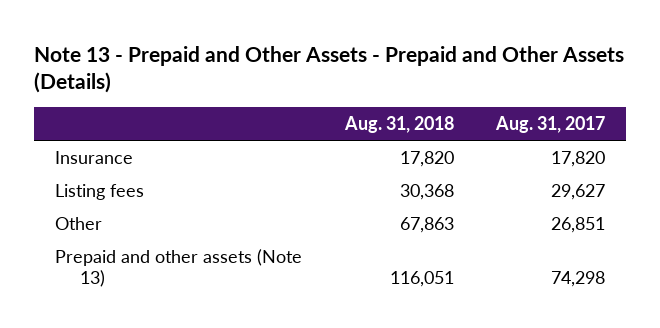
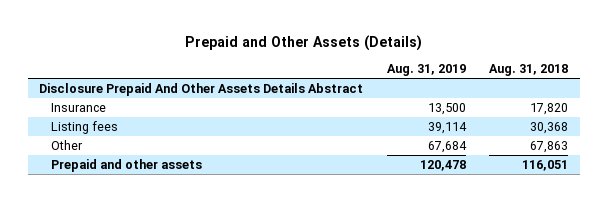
[34,45,625,94] Note 13 - Prepaid and Other Assets - Prepaid and Other Assets (Details) -> [184,34,422,51] Prepaid and Other Assets (Details)
[494,115,605,133] Aug. 31, 2017 -> none
none -> [386,63,466,76] Aug. 31, 2019
none -> [39,83,364,97] Disclosure Prepaid And Other Assets Details Abstract
[55,248,303,287] Prepaid and other assets (Note 13) -> [50,159,202,173] Prepaid and other assets

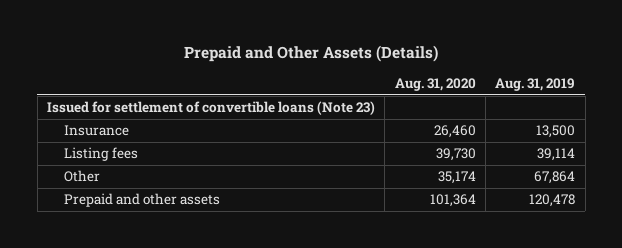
[489,63,569,76] Aug. 31, 2018 -> none
none -> [394,77,476,91] Aug. 31, 2020
[39,83,364,97] Disclosure Prepaid And Other Assets Details Abstract -> [47,101,376,116] Issued for settlement of convertible loans (Note 23)
[427,141,467,154] 67,684 -> [534,171,576,185] 67,864

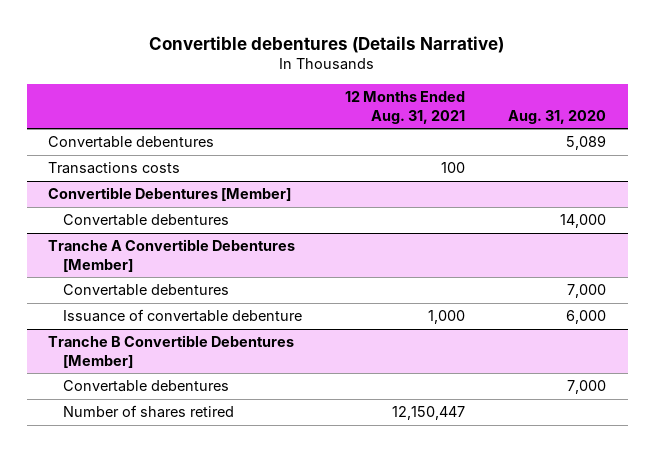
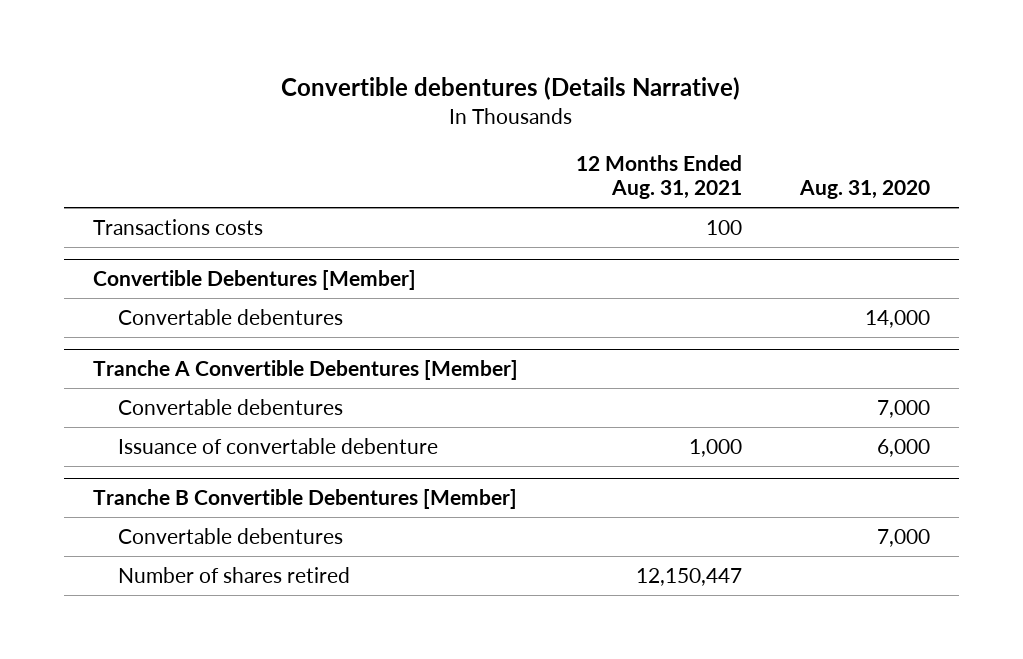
[48,136,215,149] Convertable debentures -> none

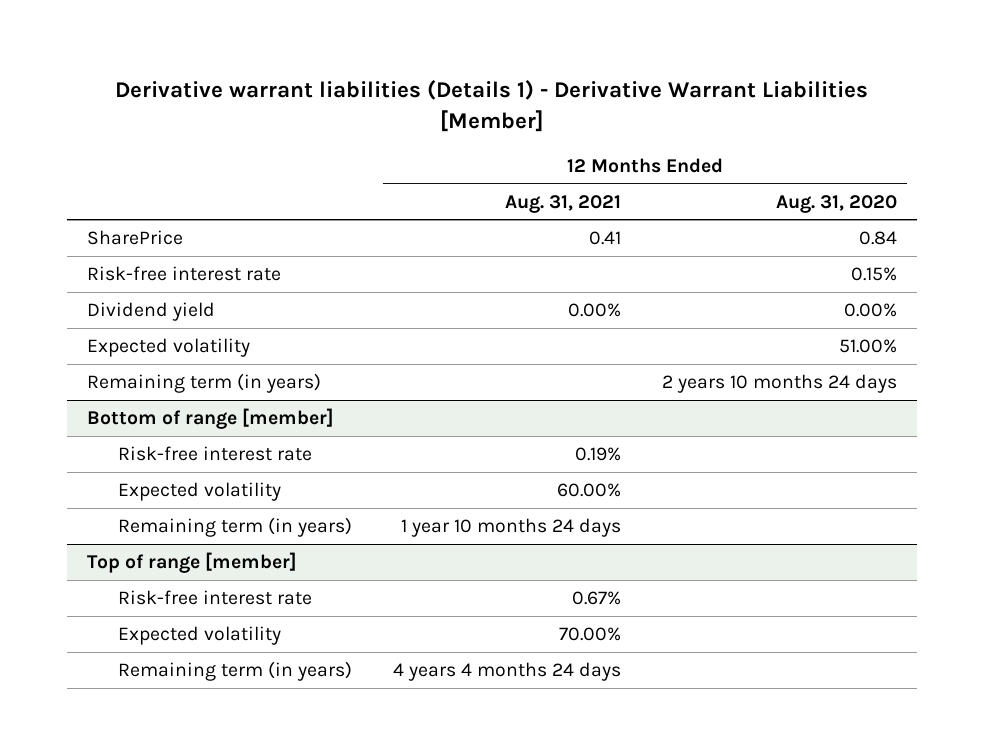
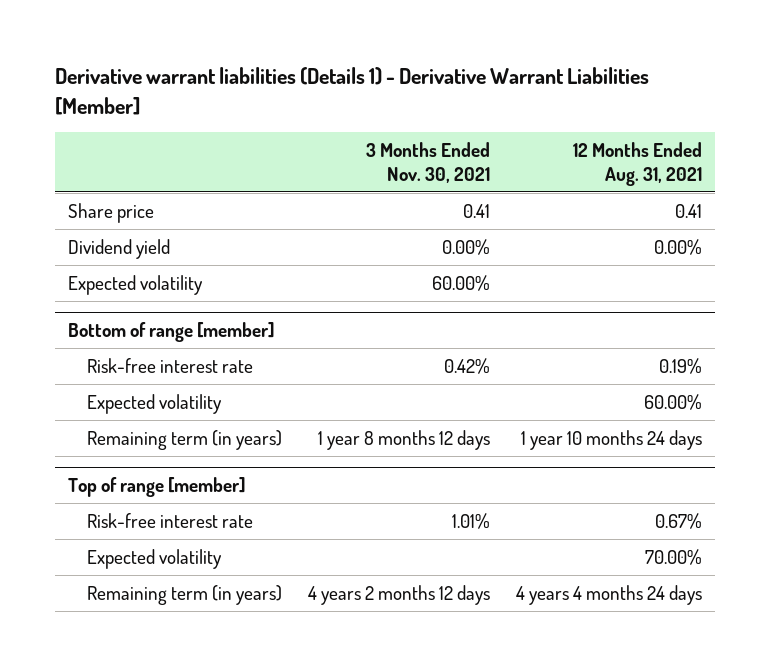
[775,194,897,213] Aug. 31, 2020 -> none
none -> [365,142,490,183] 3 Months Ended Nov. 30, 2021
[87,266,282,282] Risk-free interest rate -> none
[87,230,184,246] SharePrice -> [68,202,155,223] Share price
[87,373,322,394] Remaining term (in years) -> none

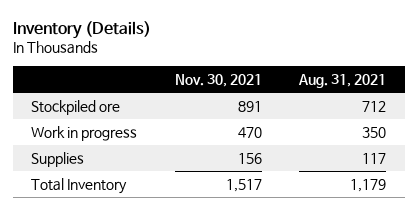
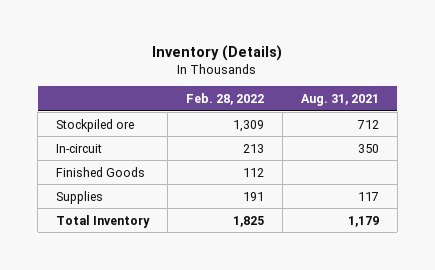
[174,74,262,88] Nov. 30, 2021 -> none
none -> [185,92,264,105] Feb. 28, 2022
[31,125,138,141] Work in progress -> none
none -> [55,143,102,153] In-circuit
none -> [55,166,145,177] Finished Goods

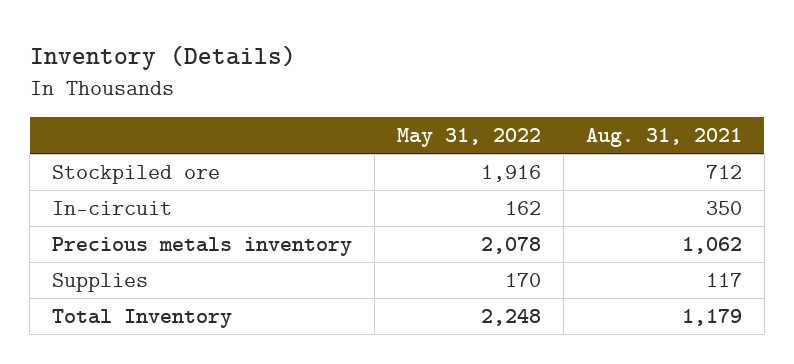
[185,92,264,105] Feb. 28, 2022 -> none
none -> [397,127,542,147] May 31, 2022
[55,166,145,177] Finished Goods -> none
none -> [52,236,353,256] Precious metals inventory

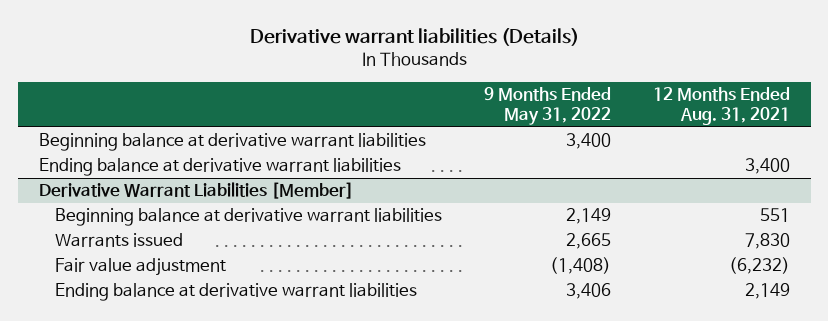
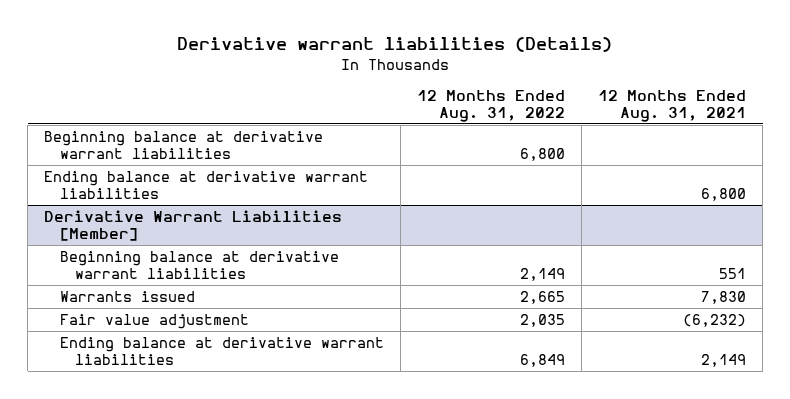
[483,86,611,126] 9 Months Ended May 31, 2022 -> none
none -> [416,89,565,122] 12 Months Ended Aug. 31, 2022
[744,158,790,175] 3,400 -> [701,187,747,201] 6,800

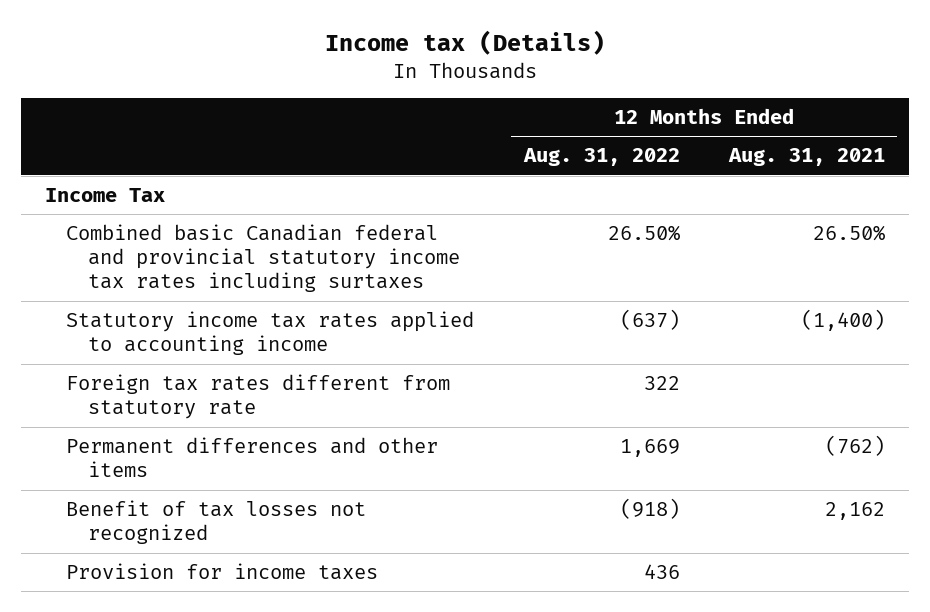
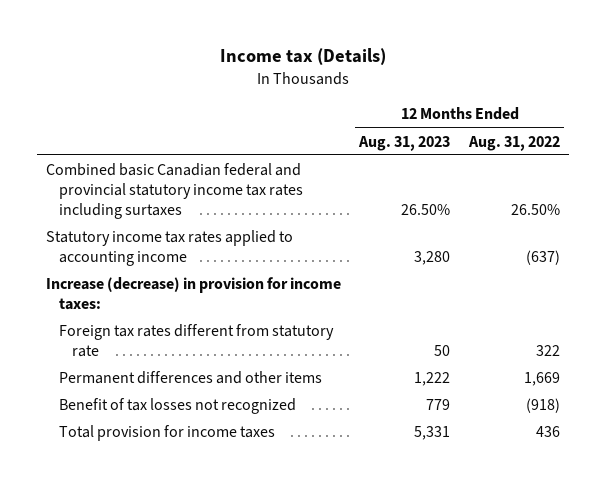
[727,148,885,167] Aug. 31, 2021 -> none
none -> [358,135,451,151] Aug. 31, 2023
[45,188,166,203] Income Tax -> none
none -> [46,277,342,311] Increase (decrease) in provision for income taxes:
[66,563,379,581] Provision for income taxes -> [59,425,276,442] Total provision for income taxes

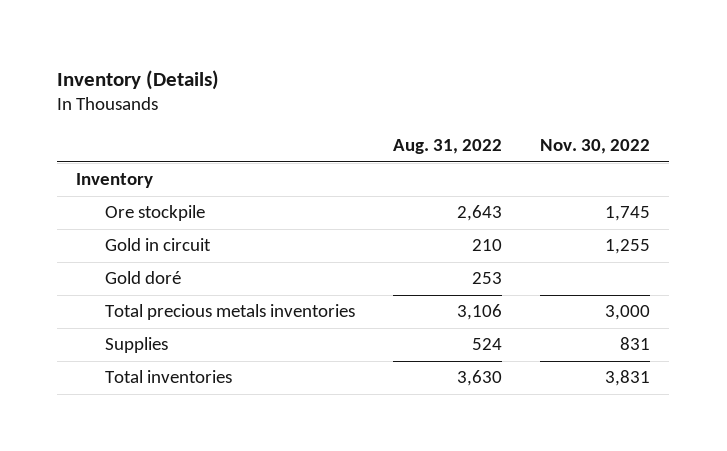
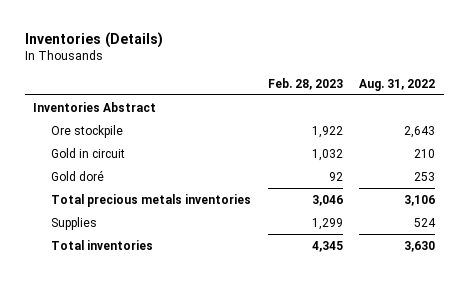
[57,69,220,90] Inventory (Details) -> [24,31,163,48] Inventories (Details)
[540,139,651,155] Nov. 30, 2022 -> none
none -> [267,77,343,90] Feb. 28, 2023
[76,173,154,189] Inventory -> [33,101,157,112] Inventories Abstract

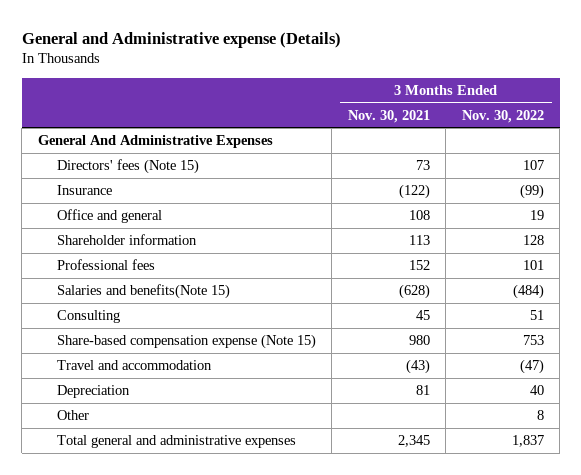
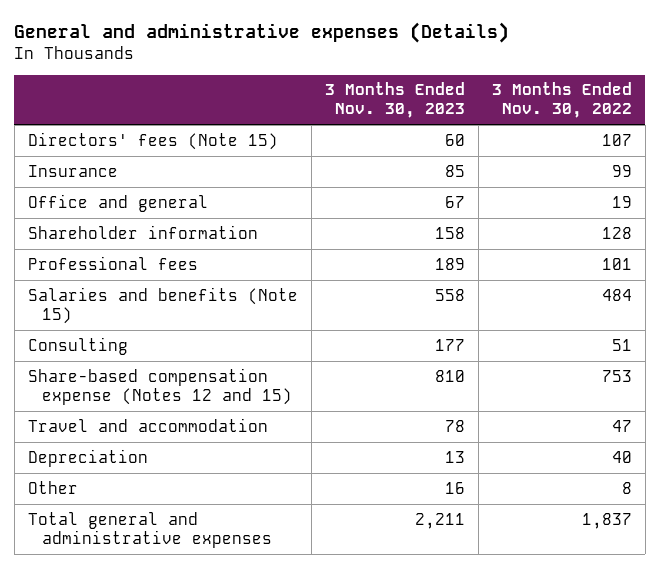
[21,31,341,48] General and Administrative expense (Details) -> [14,22,510,44] General and administrative expenses (Details)
[347,109,430,123] Nov. 30, 2021 -> none
none -> [324,82,465,119] 3 Months Ended Nov. 30, 2023
[37,135,273,149] General And Administrative Expenses -> none
[519,184,544,200] (99) -> [611,164,632,177] 99
[56,284,230,300] Salaries and benefits(Note 15) -> [27,286,298,324] Salaries and benefits (Note 15)
[512,284,544,300] (484) -> [601,288,632,301] 484
[56,334,316,350] Share-based compensation expense (Note 15) -> [27,367,292,405] Share-based compensation expense (Notes 12 and 15)
[519,359,544,375] (47) -> [611,419,632,432] 47

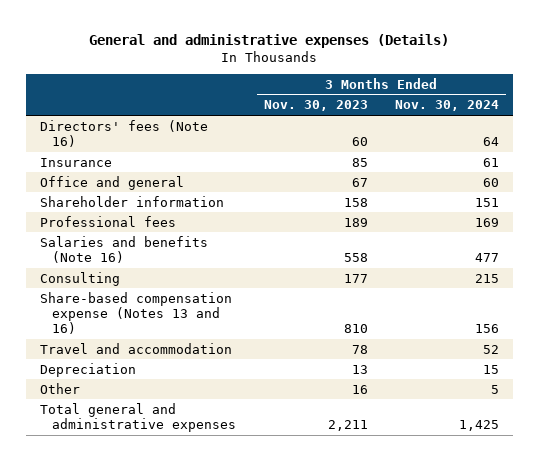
[491,82,632,119] 3 Months Ended Nov. 30, 2022 -> none
none -> [395,100,500,112] Nov. 30, 2024
[27,131,278,150] Directors' fees (Note 15) -> [39,119,208,147] Directors' fees (Note 16)
[27,286,298,324] Salaries and benefits (Note 15) -> [39,235,208,263] Salaries and benefits (Note 16)
[27,367,292,405] Share-based compensation expense (Notes 12 and 15) -> [39,291,232,335] Share-based compensation expense (Notes 13 and 16)

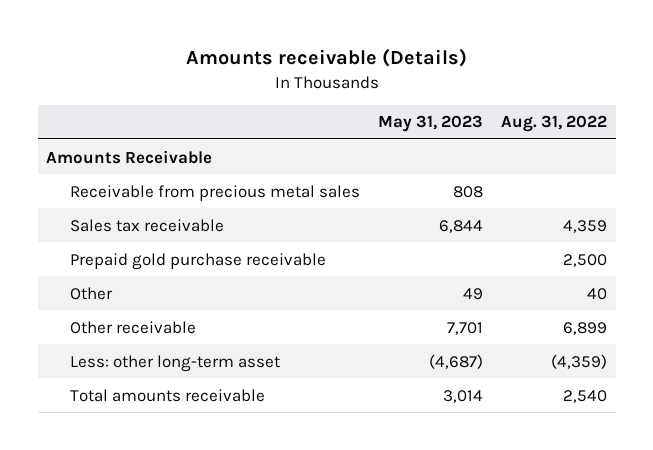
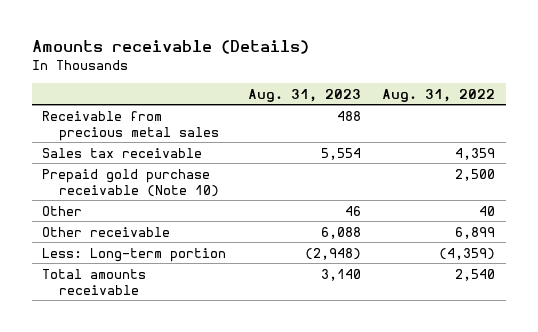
[378,115,484,133] May 31, 2023 -> none
none -> [247,88,361,102] Aug. 31, 2023
[46,149,213,164] Amounts Receivable -> none
[70,252,327,270] Prepaid gold purchase receivable -> [42,168,220,197] Prepaid gold purchase receivable (Note 10)
[70,354,281,372] Less: other long-term asset -> [42,247,227,262] Less: Long-term portion

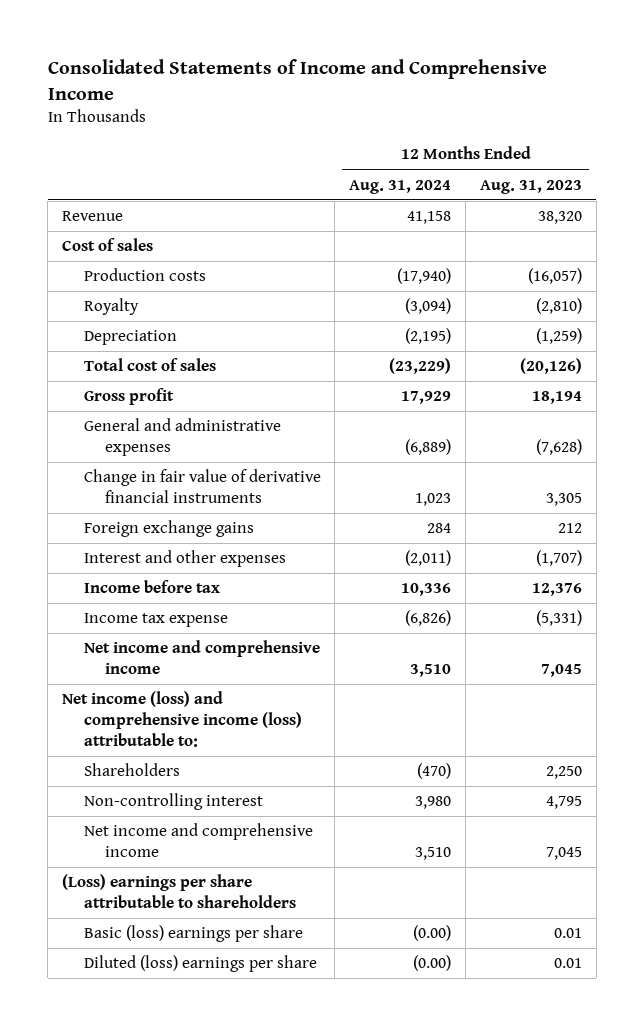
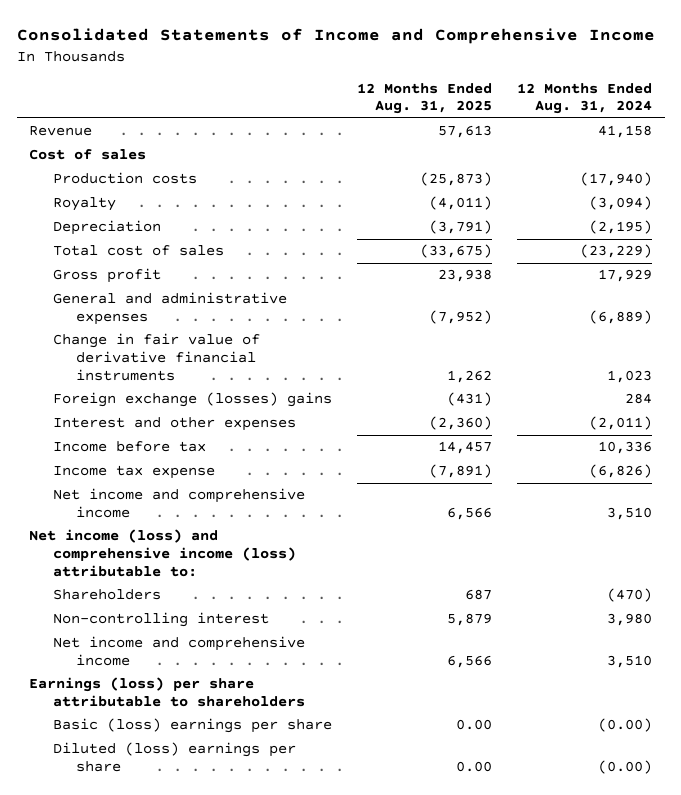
[479,179,582,194] Aug. 31, 2023 -> none
none -> [356,82,492,115] 12 Months Ended Aug. 31, 2025
[83,520,254,538] Foreign exchange gains -> [52,392,332,408] Foreign exchange (losses) gains
[62,874,296,909] (Loss) earnings per share attributable to shareholders -> [29,677,305,708] Earnings (loss) per share attributable to shareholders

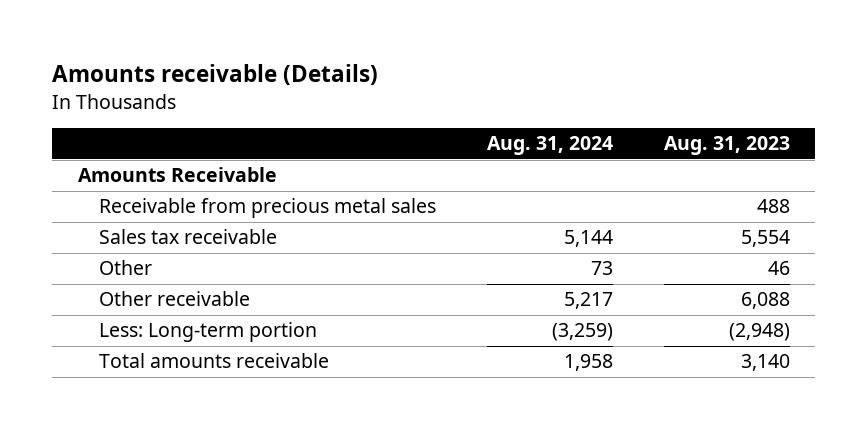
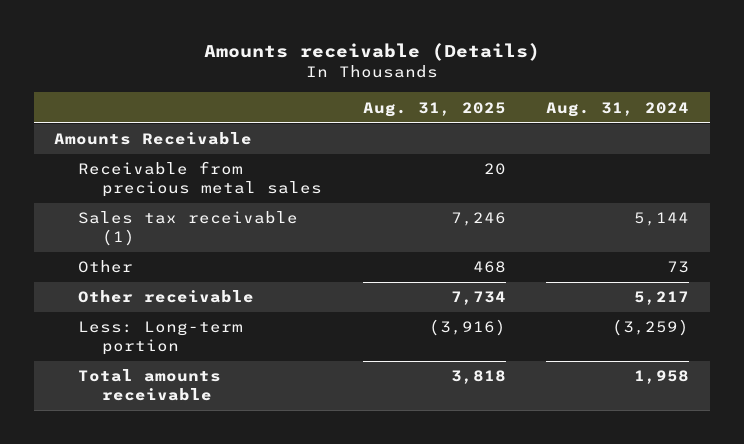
[663,136,790,156] Aug. 31, 2023 -> none
none -> [362,101,506,117] Aug. 31, 2025
[98,229,277,245] Sales tax receivable -> [77,211,298,246] Sales tax receivable (1)

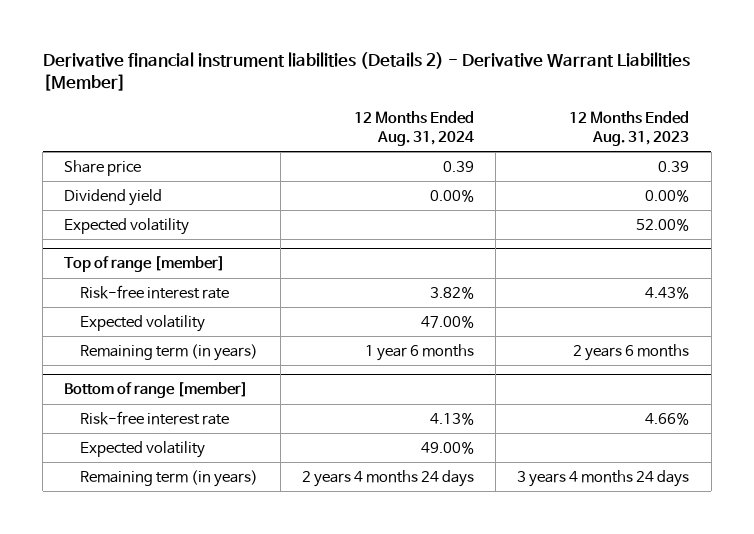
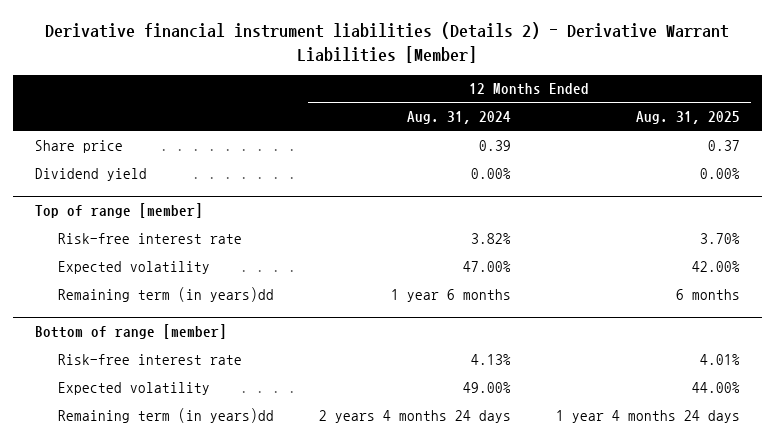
[569,111,690,146] 12 Months Ended Aug. 31, 2023 -> none
none -> [635,111,740,125] Aug. 31, 2025
[64,217,190,235] Expected volatility -> none
[80,343,259,361] Remaining term (in years) -> [57,286,274,302] Remaining term (in years)dd
[80,469,259,487] Remaining term (in years) -> [57,407,274,423] Remaining term (in years)dd

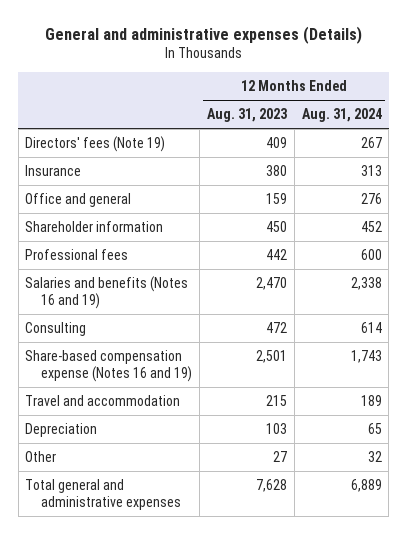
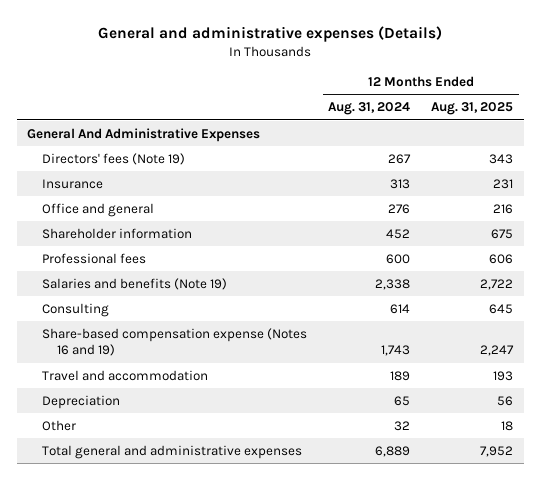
[207,108,288,123] Aug. 31, 2023 -> none
none -> [431,102,514,116] Aug. 31, 2025
none -> [27,127,261,142] General And Administrative Expenses
[25,275,189,310] Salaries and benefits (Notes 16 and 19) -> [42,277,228,290] Salaries and benefits (Note 19)

